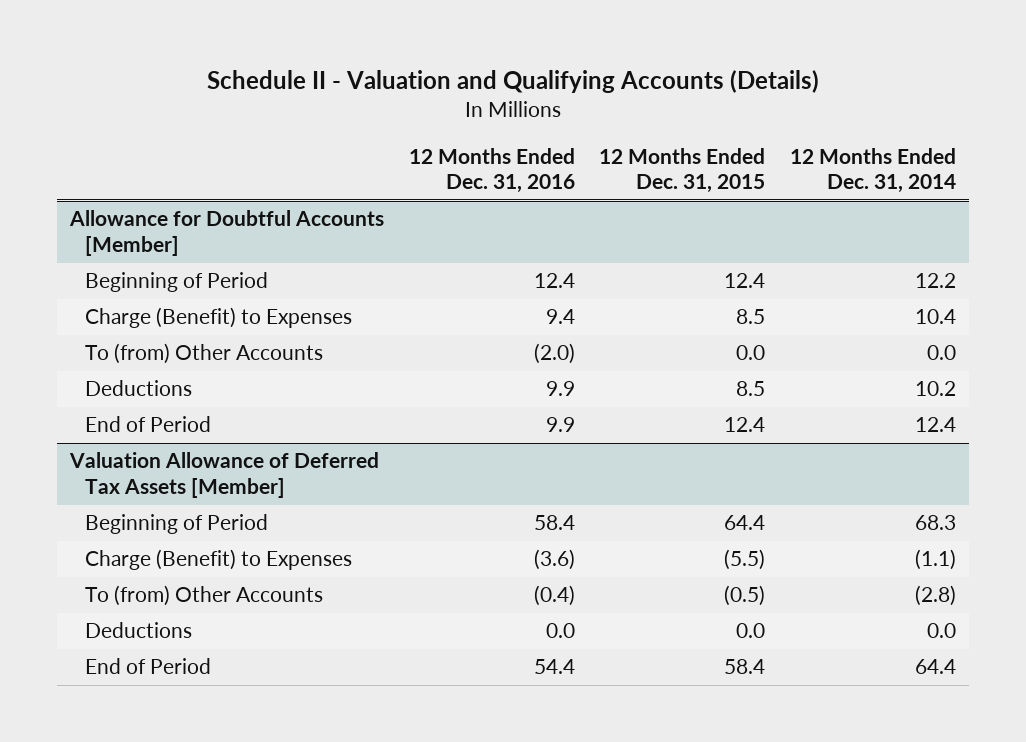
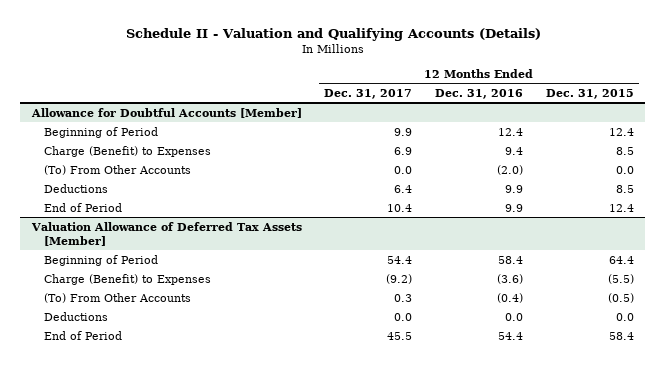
[790,147,957,194] 12 Months Ended Dec. 31, 2014 -> none
none -> [324,88,413,99] Dec. 31, 2017
[84,343,323,365] To (from) Other Accounts -> [44,164,192,175] (To) From Other Accounts
[84,585,323,607] To (from) Other Accounts -> [44,292,192,303] (To) From Other Accounts

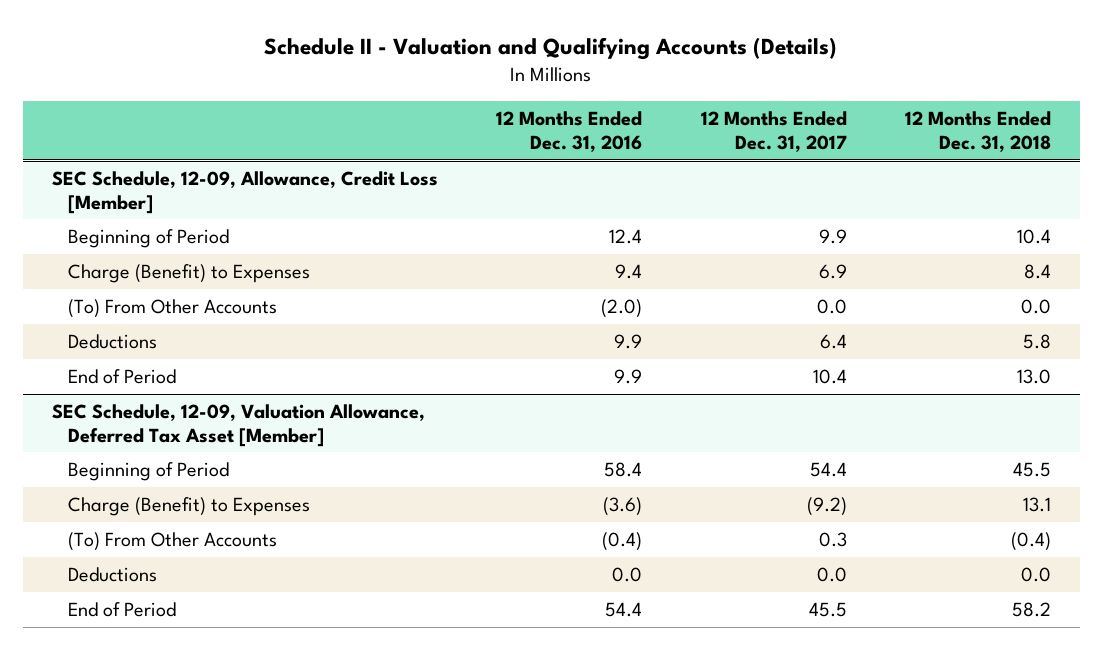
[545,88,634,99] Dec. 31, 2015 -> none
none -> [905,111,1052,152] 12 Months Ended Dec. 31, 2018
[30,107,302,118] Allowance for Doubtful Accounts [Member] -> none
none -> [51,170,438,214] SEC Schedule, 12-09, Allowance, Credit Loss [Member]
[30,221,302,246] Valuation Allowance of Deferred Tax Assets [Member] -> [51,403,425,447] SEC Schedule, 12-09, Valuation Allowance, Deferred Tax Asset [Member]

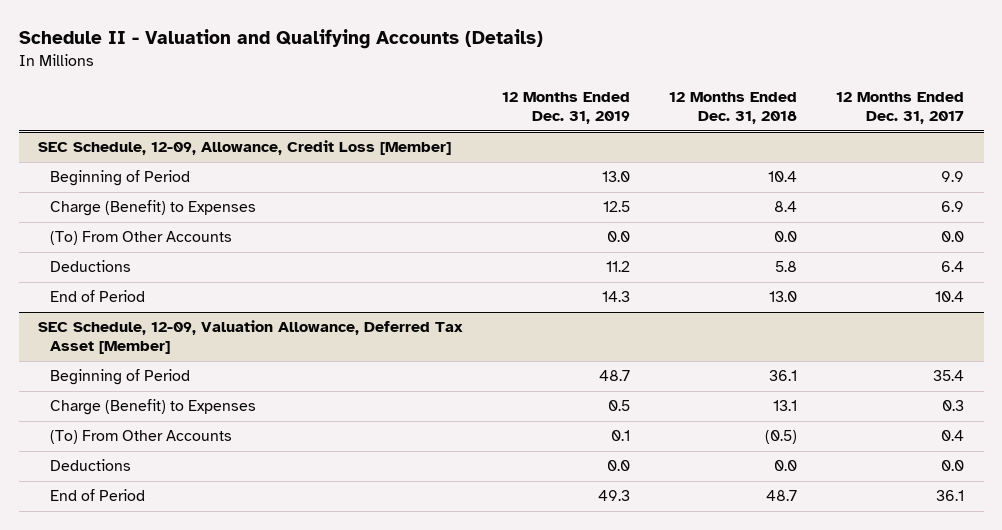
[496,111,643,152] 12 Months Ended Dec. 31, 2016 -> none
none -> [502,92,631,125] 12 Months Ended Dec. 31, 2019
[809,461,847,477] 54.4 -> [933,370,965,382] 35.4
[1013,461,1052,477] 45.5 -> [769,370,798,382] 36.1
[806,496,847,516] (9.2) -> [942,400,965,412] 0.3
[818,531,847,547] 0.3 -> [941,430,965,442] 0.4
[1011,531,1052,551] (0.4) -> [765,430,798,445] (0.5)
[808,601,847,617] 45.5 -> [936,490,965,502] 36.1
[1012,601,1052,617] 58.2 -> [766,490,798,502] 48.7

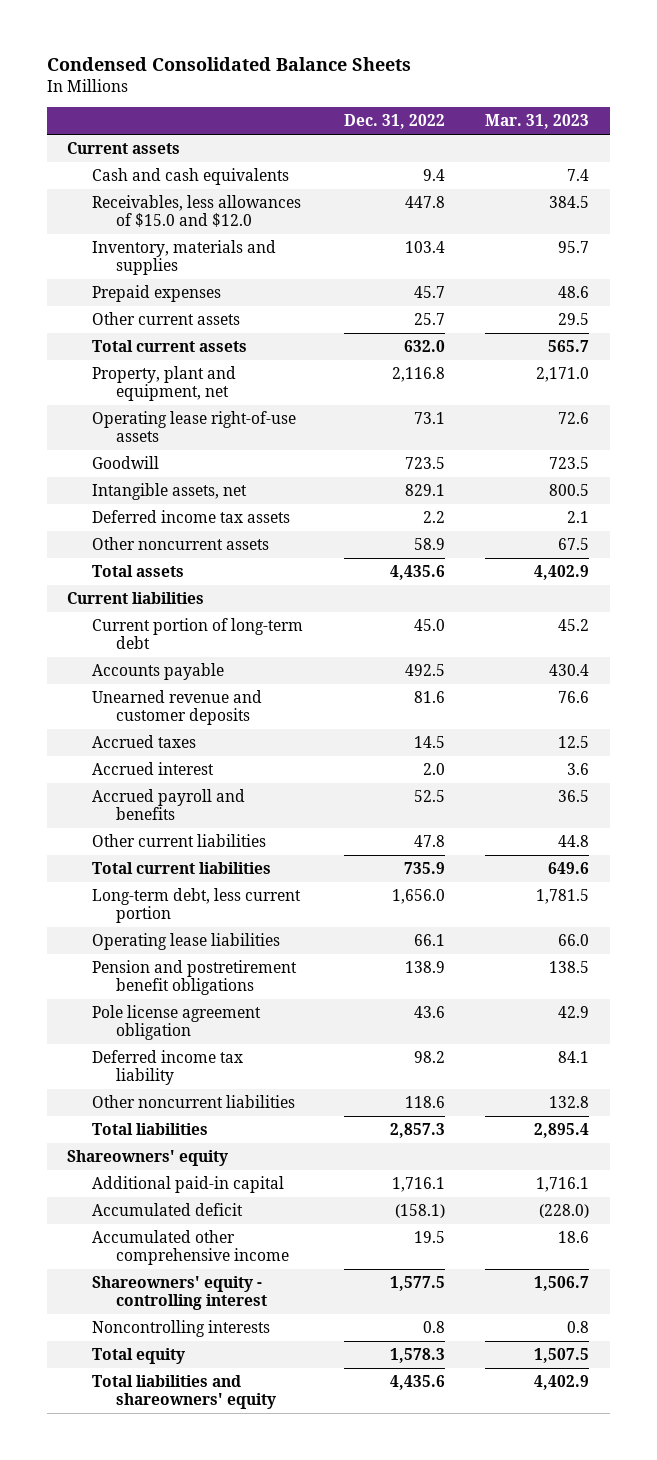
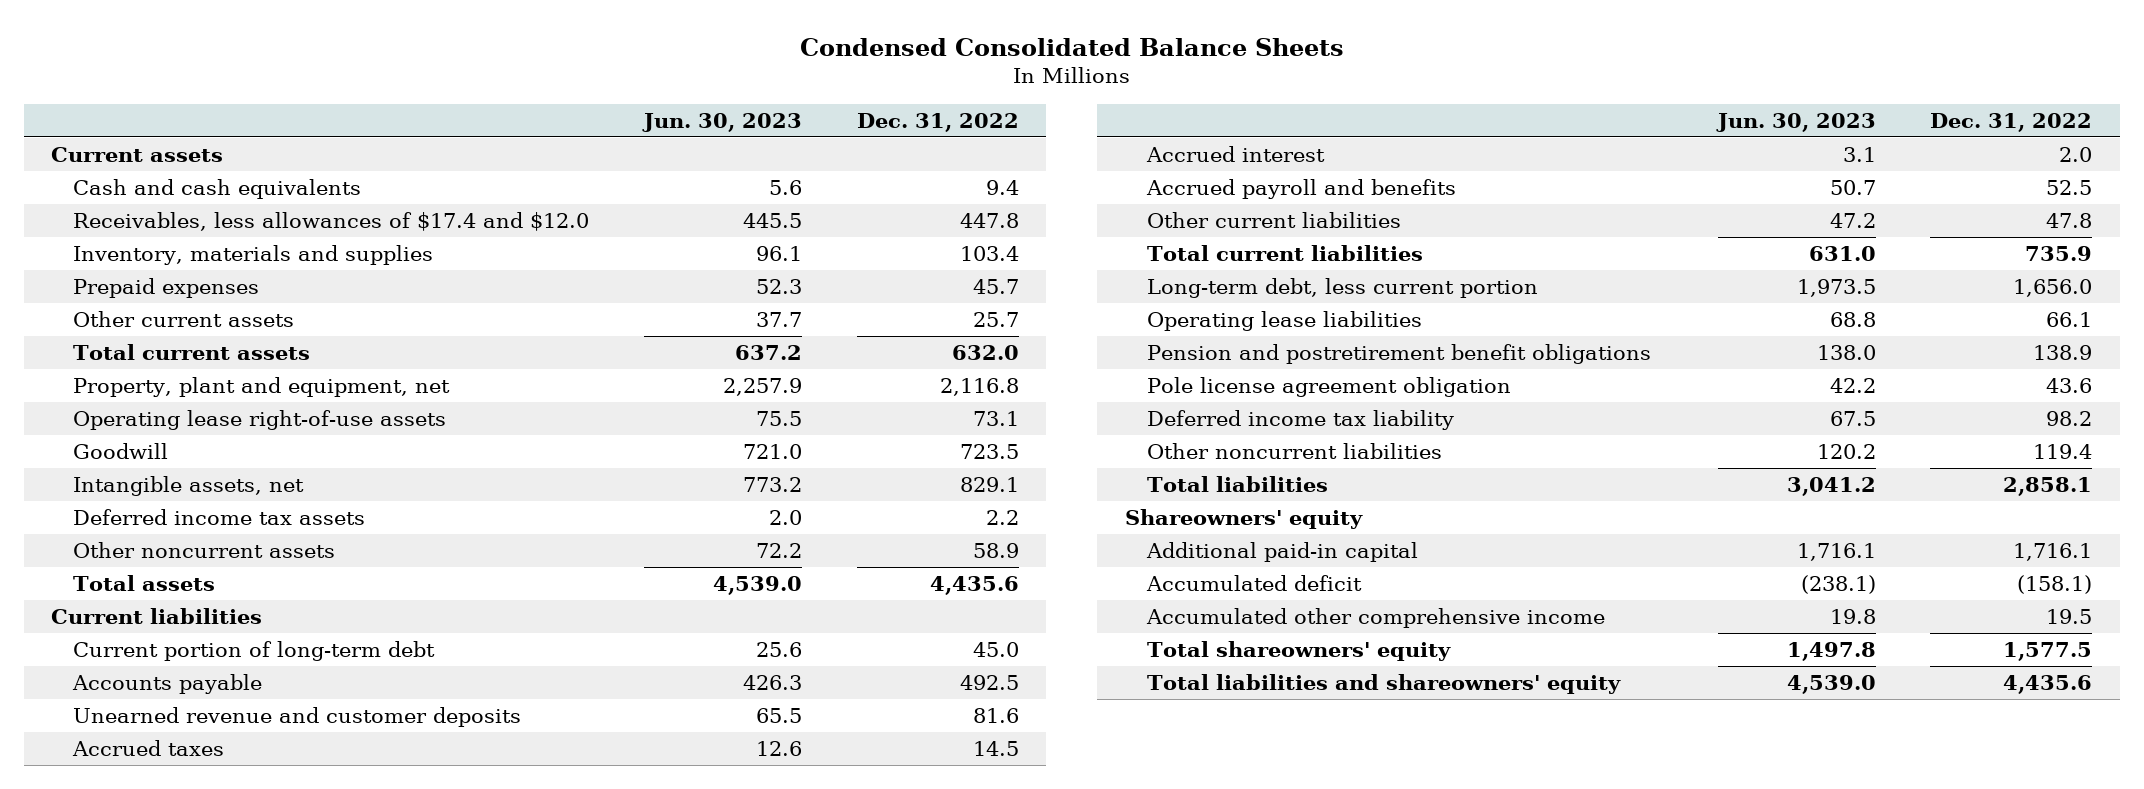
[485,114,590,130] Mar. 31, 2023 -> none
none -> [642,112,803,132] Jun. 30, 2023
[91,195,301,228] Receivables, less allowances of $15.0 and $12.0 -> [73,212,590,232] Receivables, less allowances of $17.4 and $12.0
[404,1096,445,1109] 118.6 -> [2033,444,2093,460] 119.4
[389,1123,445,1139] 2,857.3 -> [2003,477,2093,497] 2,858.1
[91,1320,270,1338] Noncontrolling interests -> none
[91,1348,185,1365] Total equity -> none
[91,1276,268,1311] Shareowners' equity - controlling interest -> [1146,641,1451,662] Total shareowners' equity

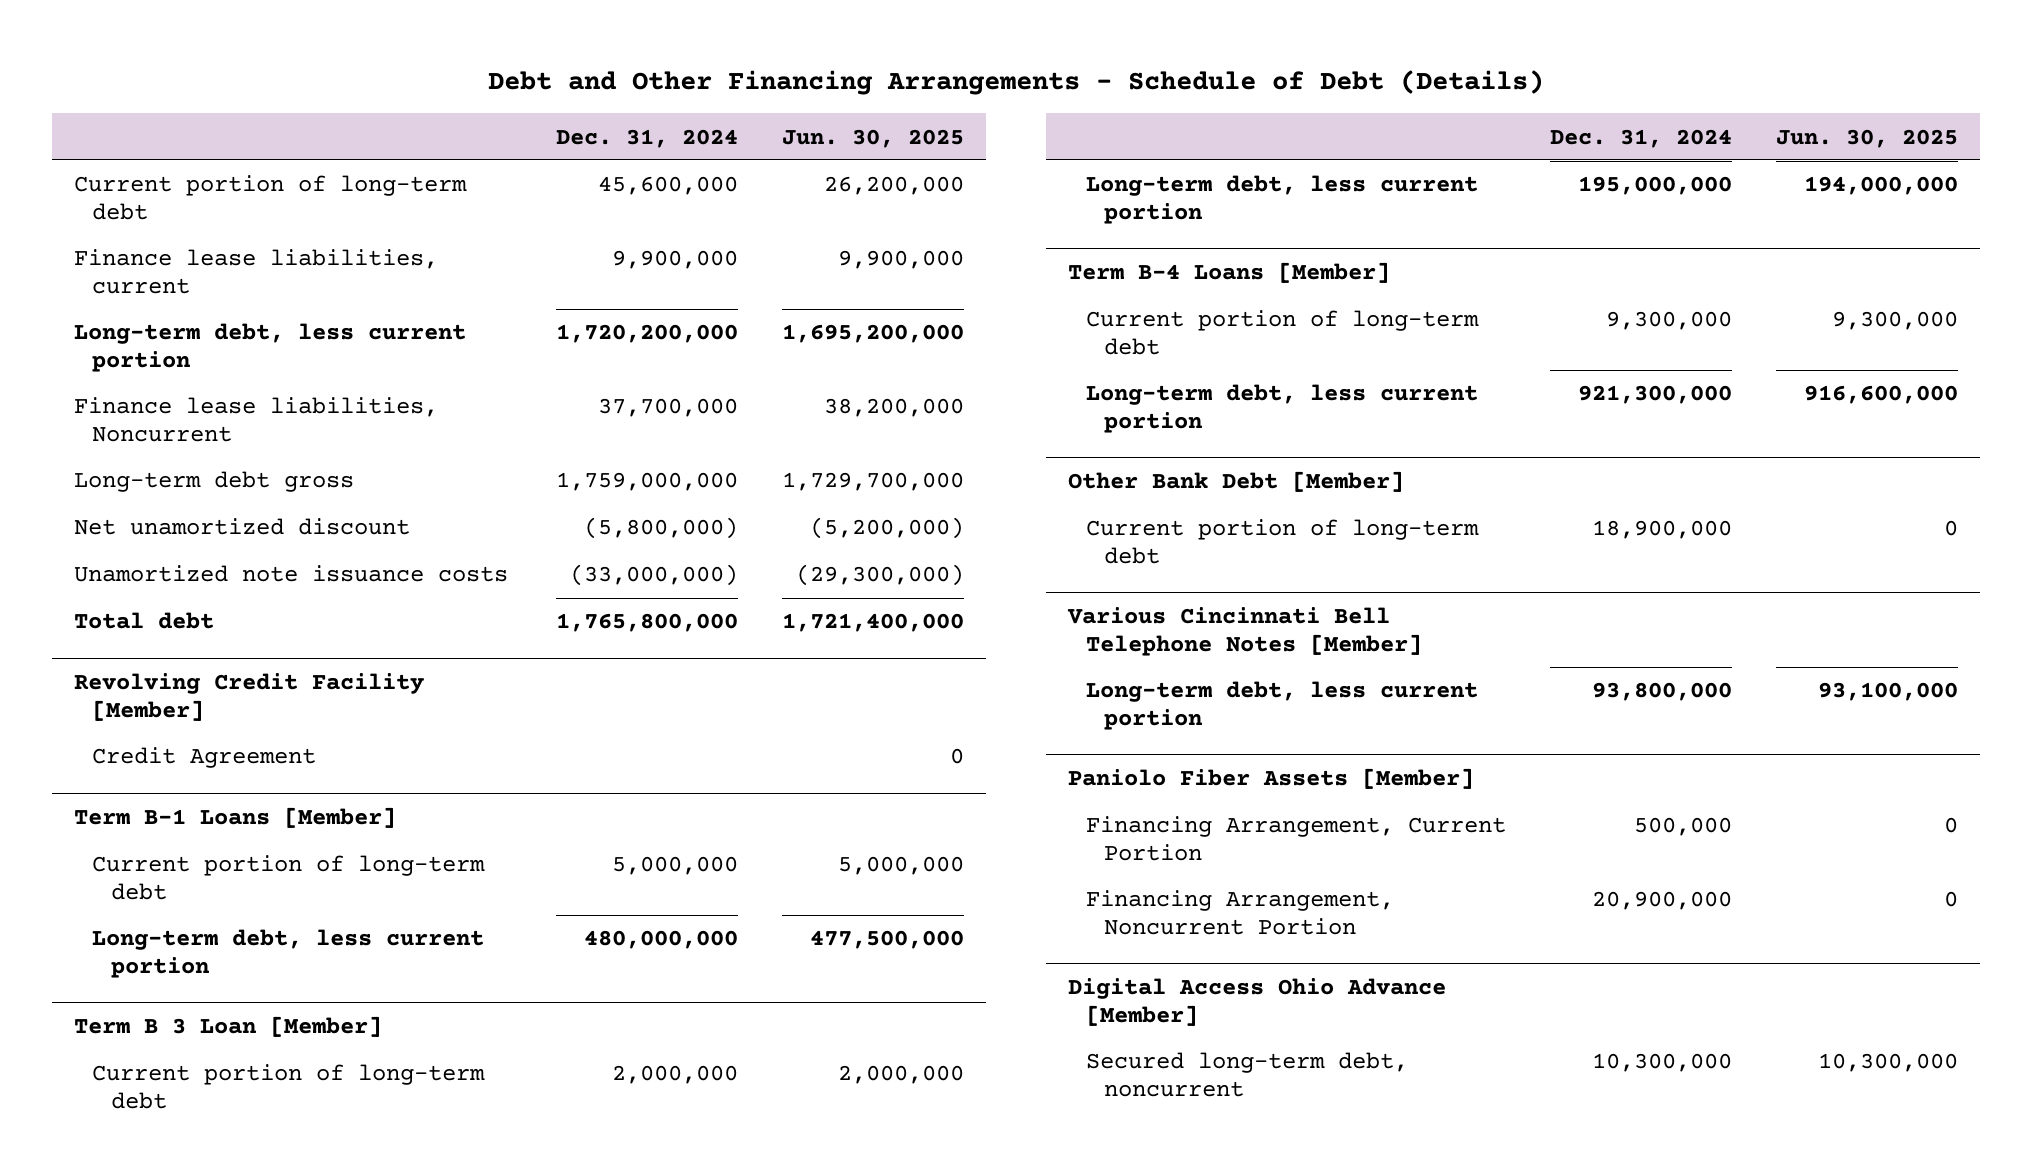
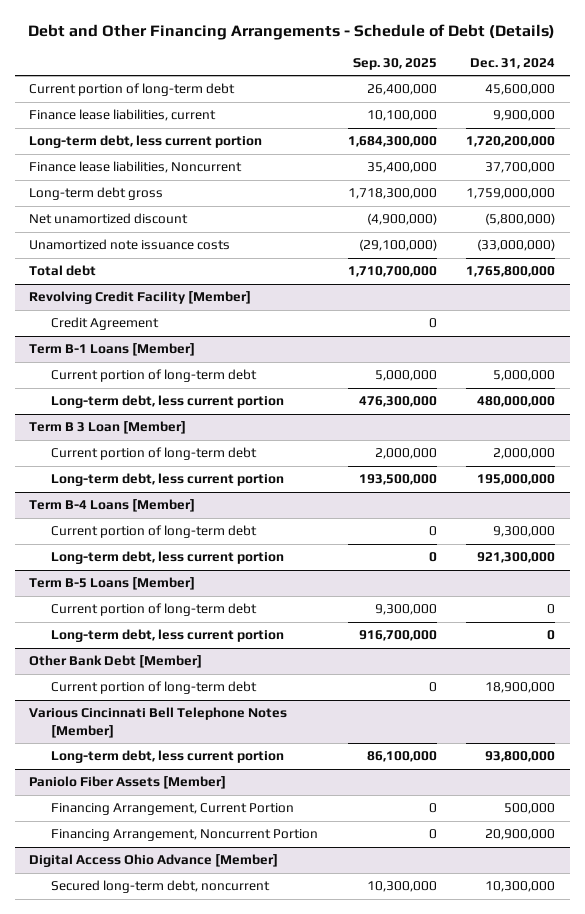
[782,128,965,148] Jun. 30, 2025 -> none
none -> [352,58,437,71] Sep. 30, 2025
none -> [29,577,196,591] Term B-5 Loans [Member]
none -> [51,603,258,617] Current portion of long-term debt
none -> [51,629,285,643] Long-term debt, less current portion

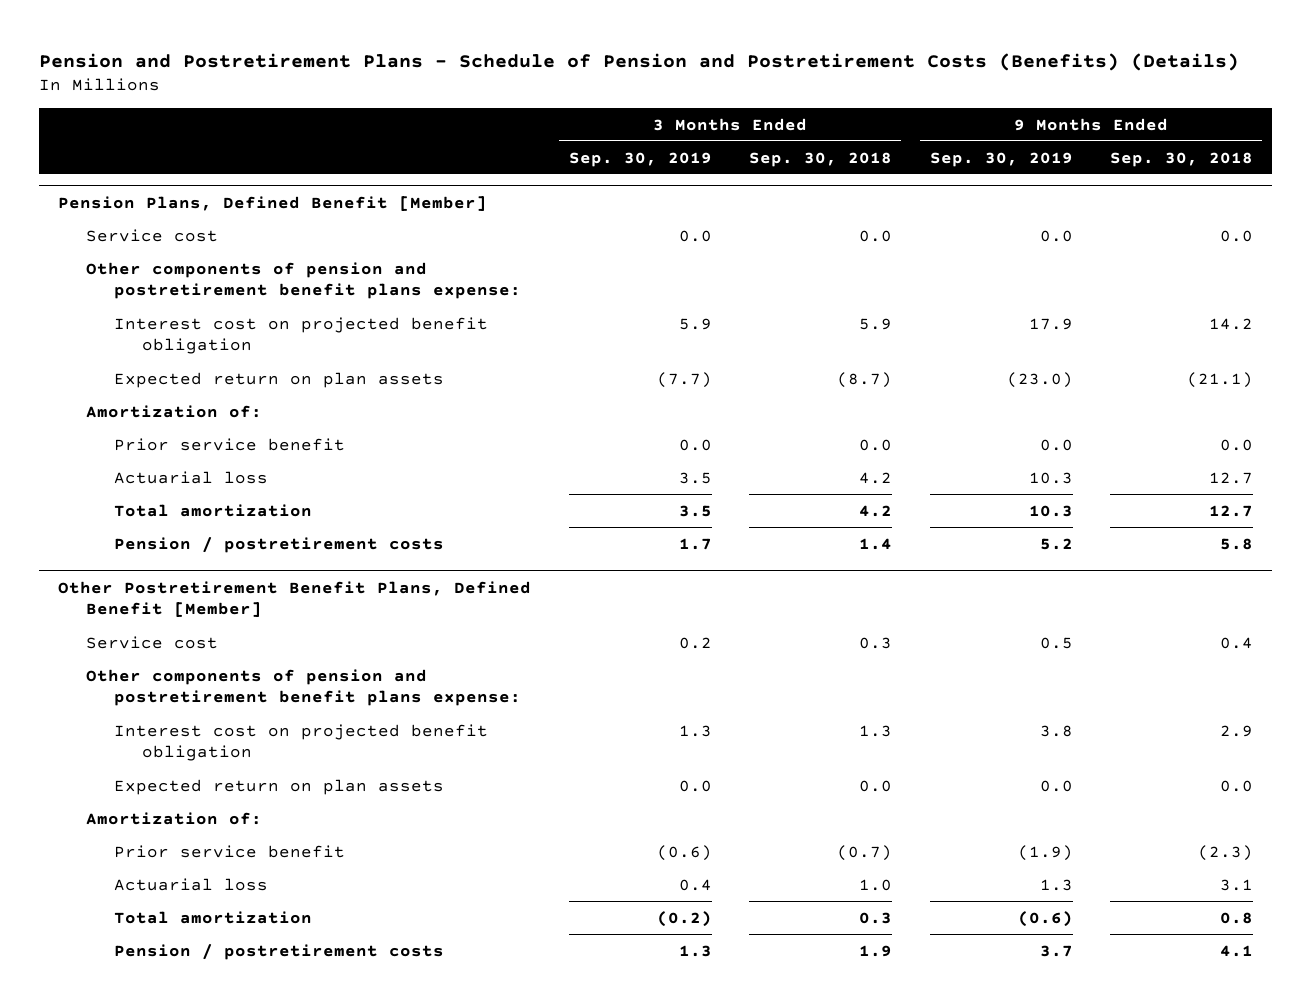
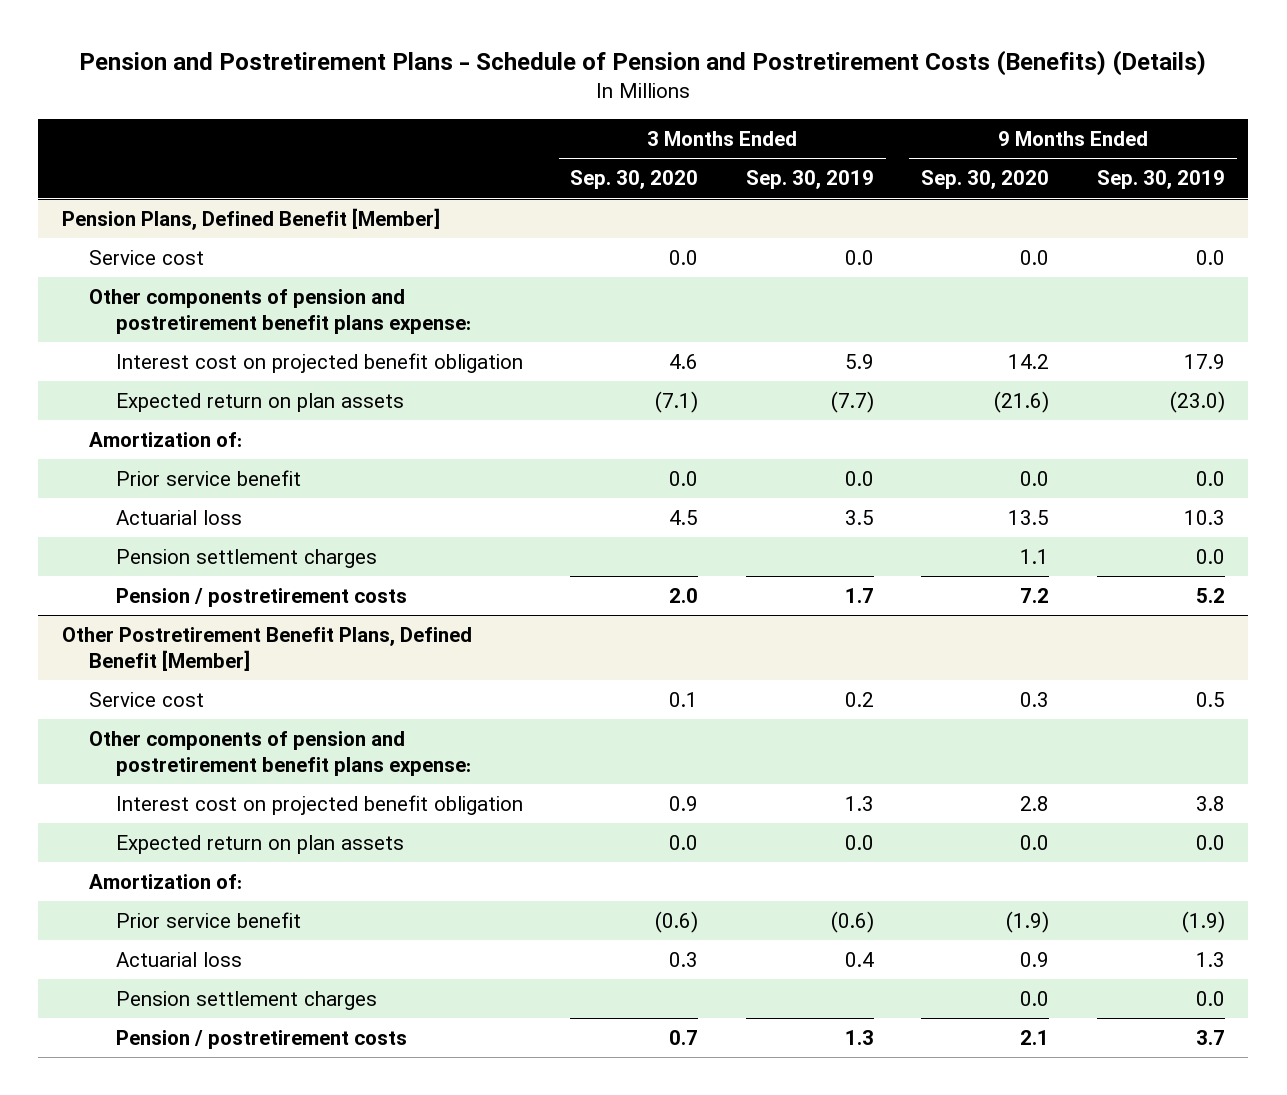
[749,151,893,167] Sep. 30, 2018 -> none
[1110,151,1254,167] Sep. 30, 2018 -> none
none -> [570,170,699,190] Sep. 30, 2020
none -> [921,170,1050,190] Sep. 30, 2020
[114,503,313,517] Total amortization -> none
none -> [115,549,377,569] Pension settlement charges
[114,910,313,924] Total amortization -> none
none -> [115,991,377,1011] Pension settlement charges

